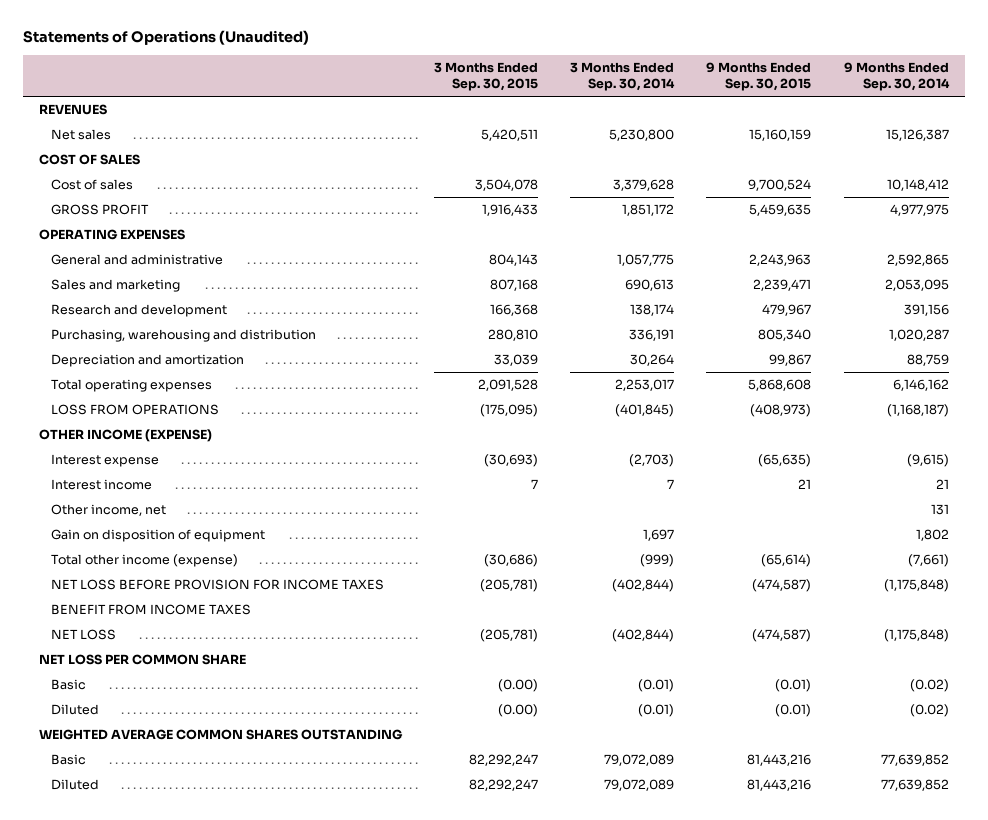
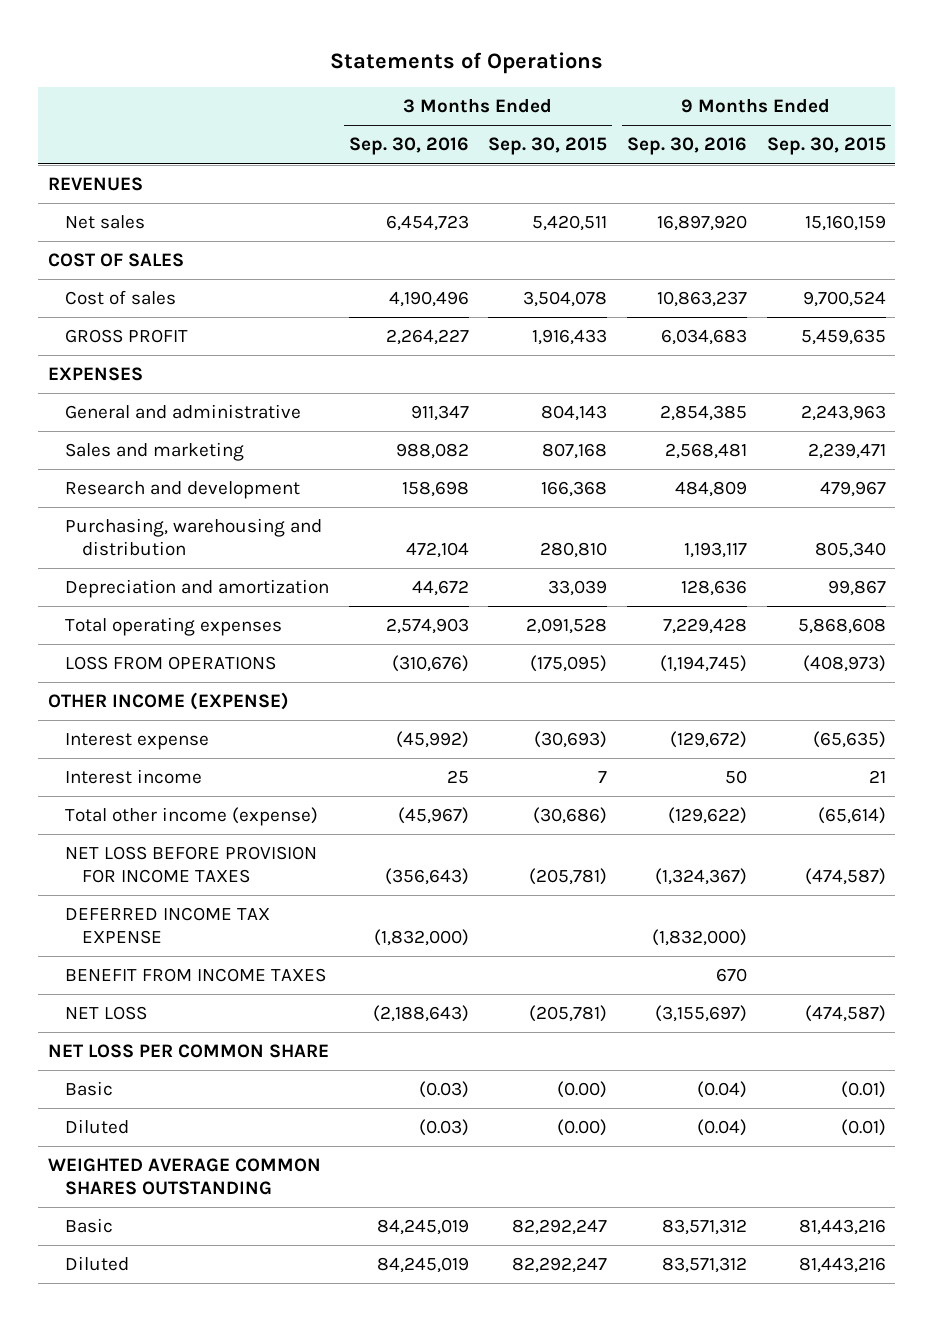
[22,30,309,46] Statements of Operations (Unaudited) -> [329,51,603,74] Statements of Operations
[570,62,676,91] 3 Months Ended Sep. 30, 2014 -> none
[843,62,950,91] 9 Months Ended Sep. 30, 2014 -> none
none -> [348,137,469,156] Sep. 30, 2016
none -> [627,137,748,156] Sep. 30, 2016
[38,229,185,241] OPERATING EXPENSES -> [47,367,143,382] EXPENSES
[51,504,167,517] Other income, net -> none
[51,529,266,543] Gain on disposition of equipment -> none
none -> [65,907,271,945] DEFERRED INCOME TAX EXPENSE

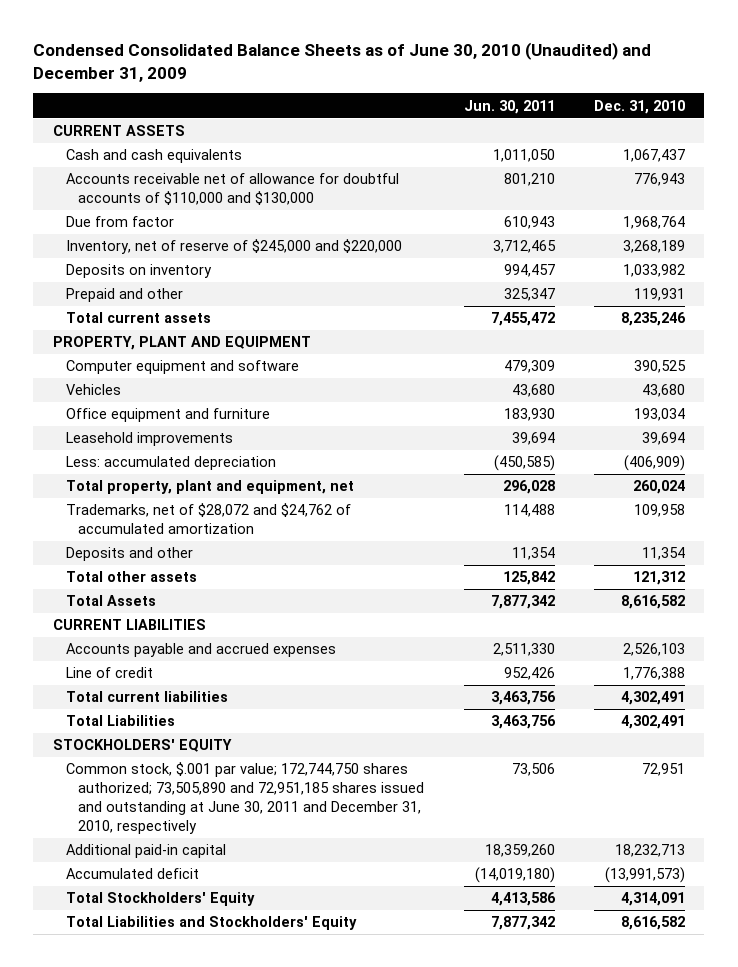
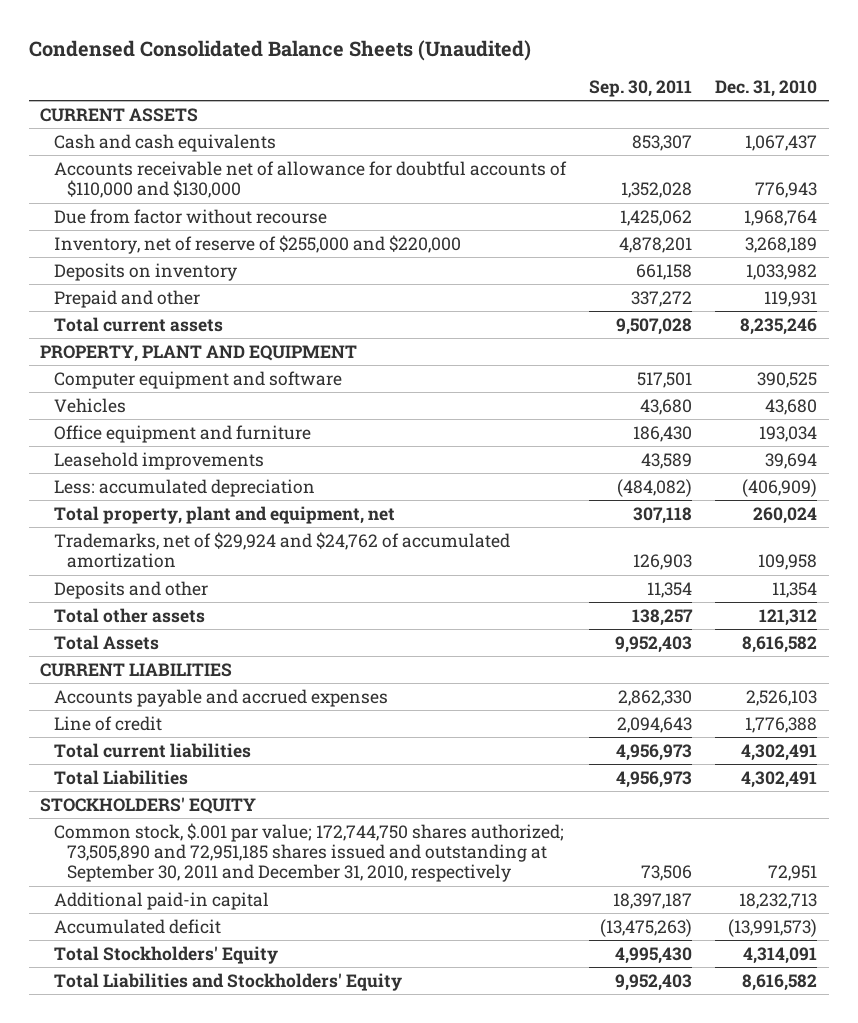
[33,42,652,82] Condensed Consolidated Balance Sheets as of June 30, 2010 (Unaudited) and December 31, 2009 -> [28,39,531,61] Condensed Consolidated Balance Sheets (Unaudited)
[463,99,555,114] Jun. 30, 2011 -> none
none -> [589,79,693,97] Sep. 30, 2011
[65,216,174,228] Due from factor -> [53,208,327,224] Due from factor without recourse
[65,239,402,255] Inventory, net of reserve of $245,000 and $220,000 -> [53,234,461,254] Inventory, net of reserve of $255,000 and $220,000
[65,503,351,535] Trademarks, net of $28,072 and $24,762 of accumulated amortization -> [53,531,510,569] Trademarks, net of $29,924 and $24,762 of accumulated amortization
[65,762,425,835] Common stock, $.001 par value; 172,744,750 shares authorized; 73,505,890 and 72,951,185 shares issued and outstanding at June 30, 2011 and December 31, 2010, respectively -> [53,822,564,883] Common stock, $.001 par value; 172,744,750 shares authorized; 73,505,890 and 72,951,185 shares issued and outstanding at September 30, 2011 and December 31, 2010, respectively

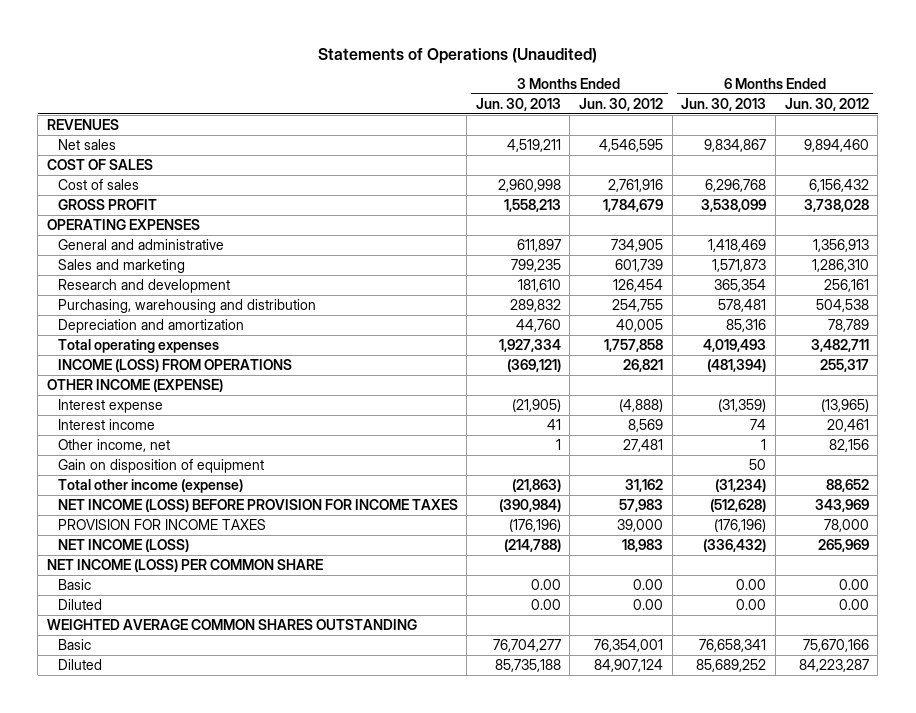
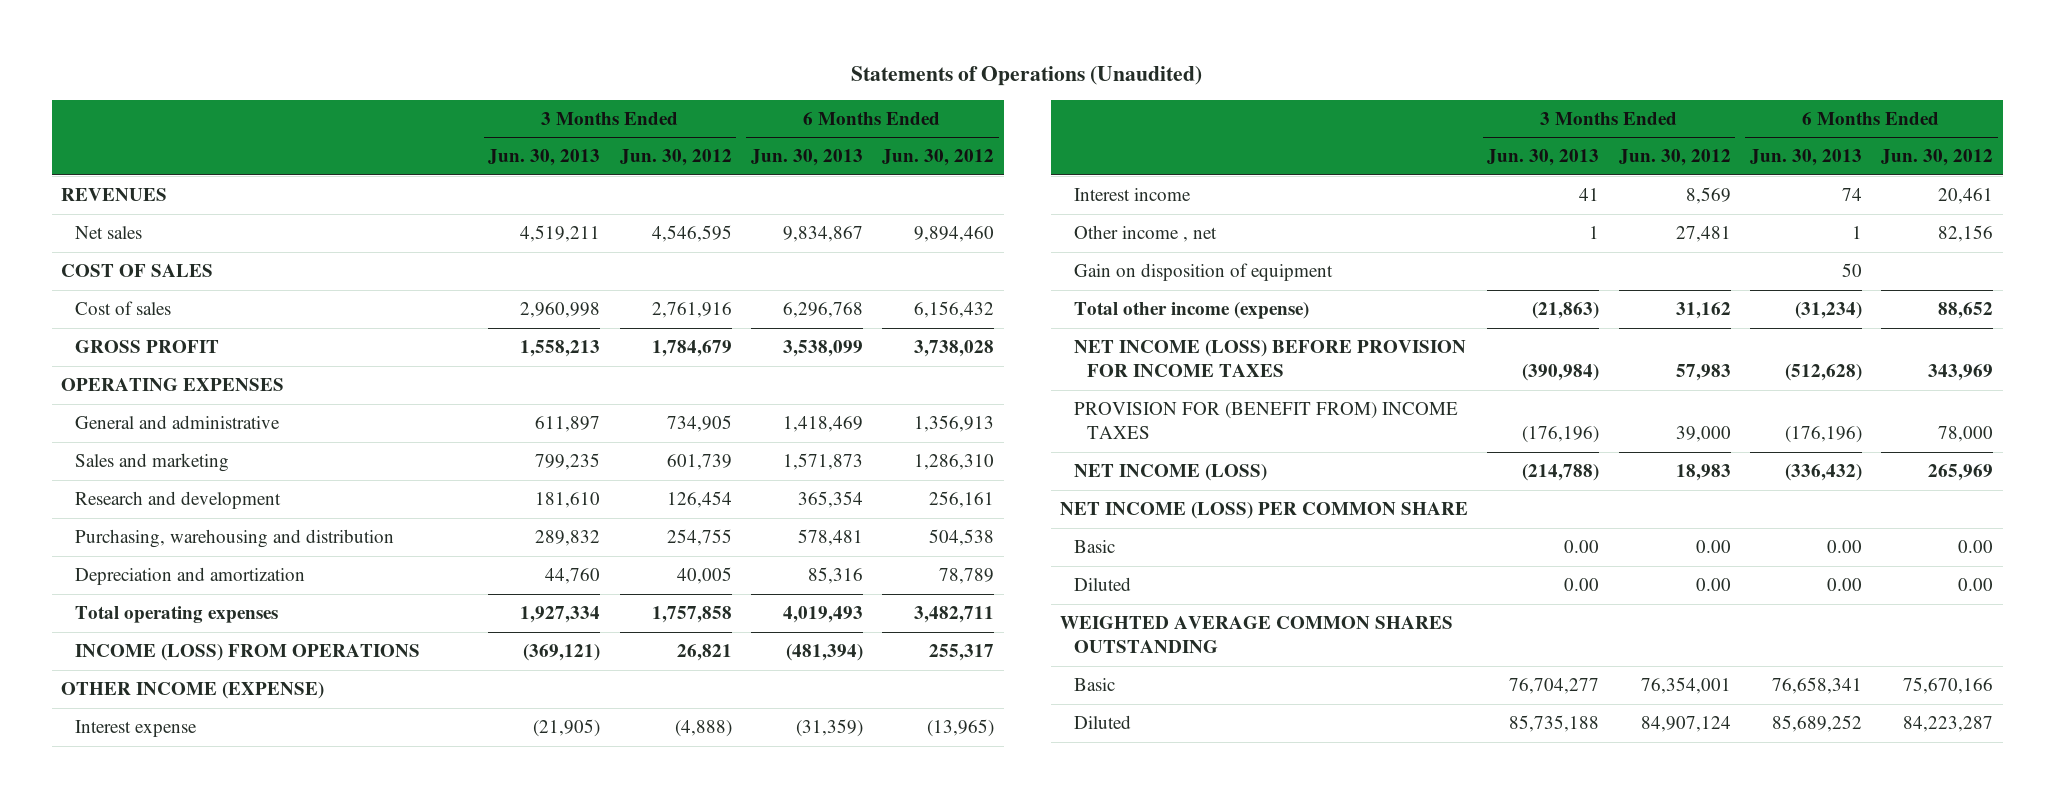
[57,439,170,453] Other income, net -> [1073,225,1217,243] Other income , net
[57,519,266,531] PROVISION FOR INCOME TAXES -> [1073,402,1458,440] PROVISION FOR (BENEFIT FROM) INCOME TAXES

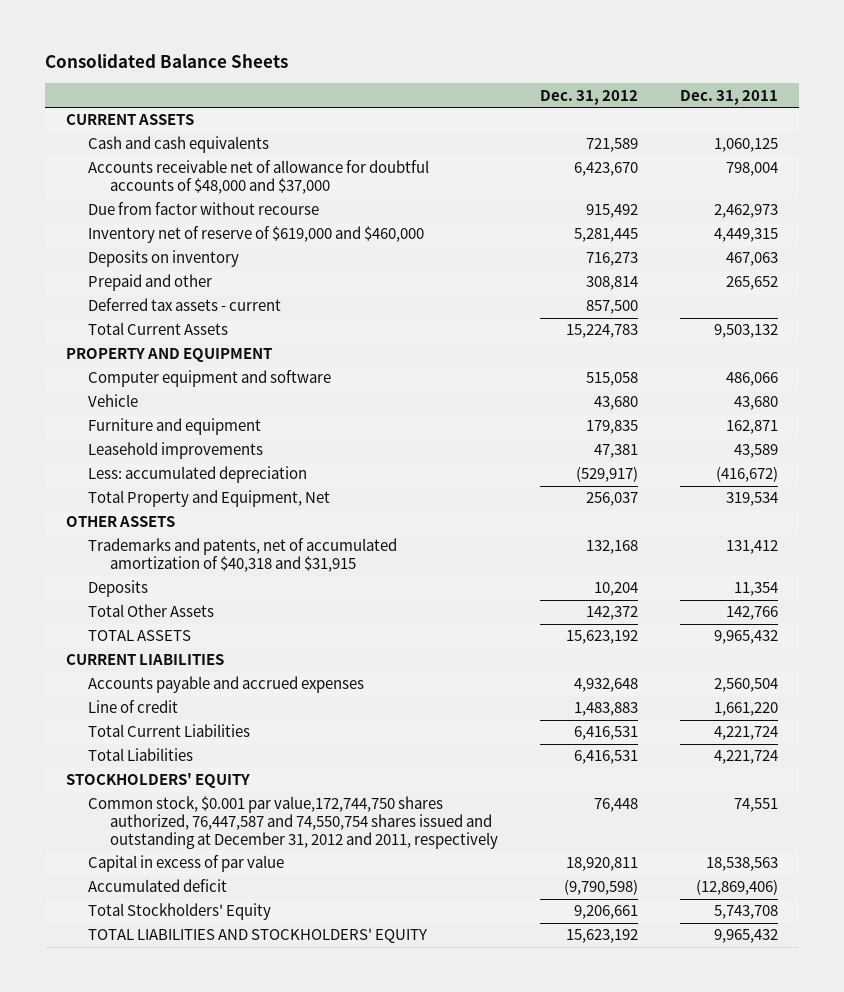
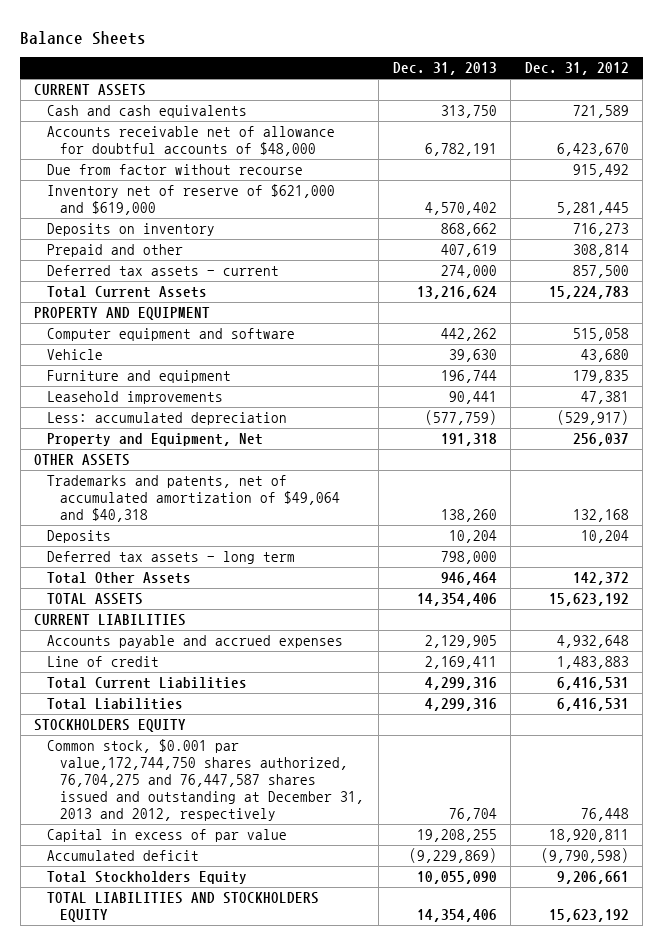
[45,54,289,69] Consolidated Balance Sheets -> [20,30,147,45] Balance Sheets
[679,89,778,105] Dec. 31, 2011 -> none
none -> [392,62,497,76] Dec. 31, 2013
[88,160,430,194] Accounts receivable net of allowance for doubtful accounts of $48,000 and $37,000 -> [47,126,336,157] Accounts receivable net of allowance for doubtful accounts of $48,000
[88,226,425,244] Inventory net of reserve of $619,000 and $460,000 -> [47,184,336,216] Inventory net of reserve of $621,000 and $619,000
[88,490,331,508] Total Property and Equipment, Net -> [47,433,264,447] Property and Equipment, Net
[88,538,398,572] Trademarks and patents, net of accumulated amortization of $40,318 and $31,915 -> [47,475,341,523] Trademarks and patents, net of accumulated amortization of $49,064 and $40,318
none -> [47,551,296,565] Deferred tax assets - long term
[66,773,251,789] STOCKHOLDERS' EQUITY -> [34,719,187,733] STOCKHOLDERS EQUITY
[88,796,499,849] Common stock, $0.001 par value,172,744,750 shares authorized, 76,447,587 and 74,550,754 shares issued and outstanding at December 31, 2012 and 2011, respectively -> [47,739,365,821] Common stock, $0.001 par value,172,744,750 shares authorized, 76,704,275 and 76,447,587 shares issued and outstanding at December 31, 2013 and 2012, respectively
[88,903,272,921] Total Stockholders' Equity -> [47,871,248,885] Total Stockholders Equity
[88,928,428,944] TOTAL LIABILITIES AND STOCKHOLDERS' EQUITY -> [47,892,320,923] TOTAL LIABILITIES AND STOCKHOLDERS EQUITY

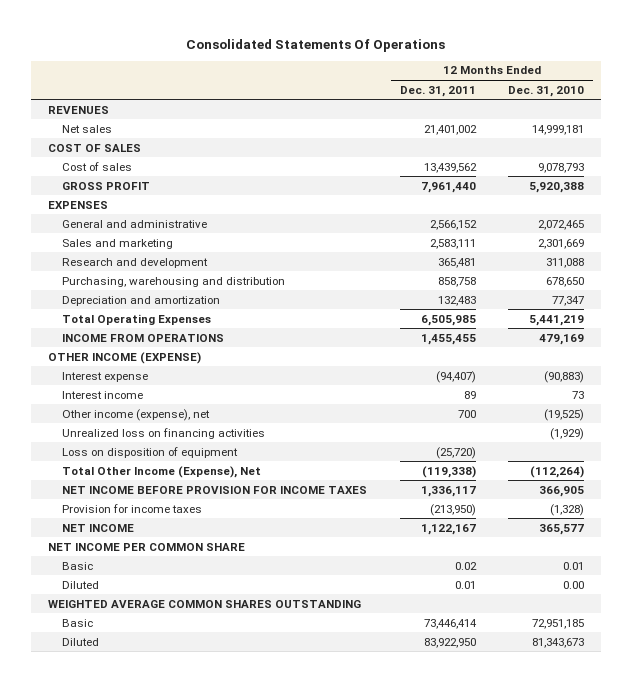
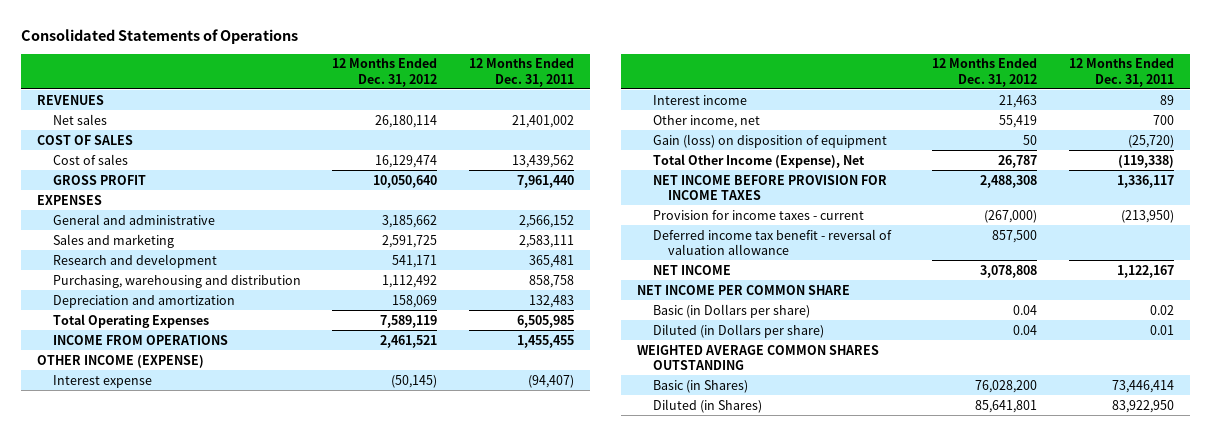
[185,39,445,53] Consolidated Statements Of Operations -> [21,28,299,44] Consolidated Statements of Operations
[508,85,585,97] Dec. 31, 2010 -> none
none -> [332,58,438,87] 12 Months Ended Dec. 31, 2012
[61,427,265,439] Unrealized loss on financing activities -> none
[61,408,210,421] Other income (expense), net -> [652,114,760,128] Other income, net
[61,446,238,458] Loss on disposition of equipment -> [652,133,887,148] Gain (loss) on disposition of equipment
[61,503,202,513] Provision for income taxes -> [652,209,864,220] Provision for income taxes - current
none -> [652,228,892,255] Deferred income tax benefit - reversal of valuation allowance
[61,561,93,570] Basic -> [652,303,810,318] Basic (in Dollars per share)
[61,580,99,589] Diluted -> [652,323,824,338] Diluted (in Dollars per share)
[61,618,93,627] Basic -> [652,379,748,393] Basic (in Shares)
[61,637,99,646] Diluted -> [652,398,762,413] Diluted (in Shares)

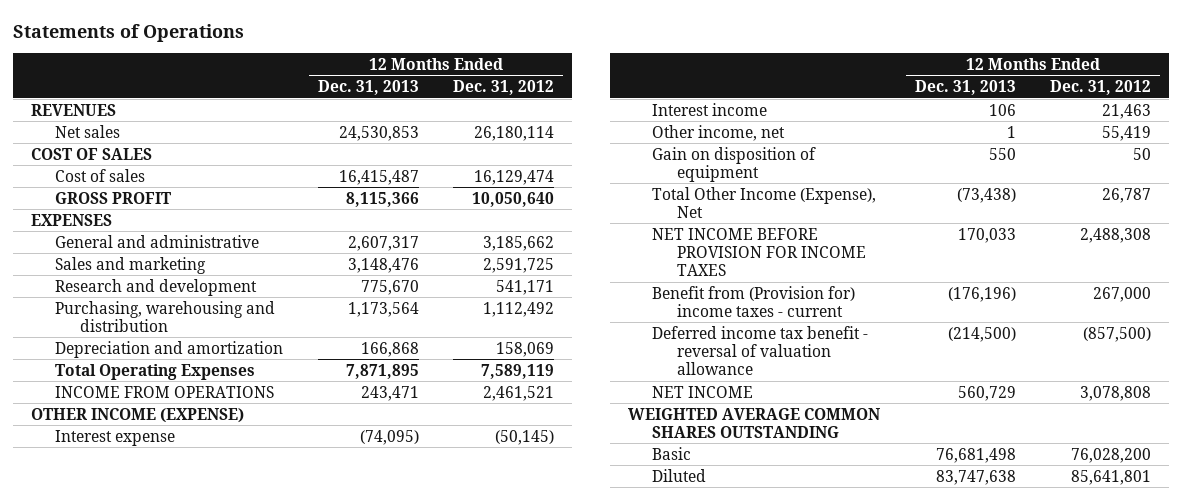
[21,28,299,44] Consolidated Statements of Operations -> [13,23,245,42] Statements of Operations
[468,58,574,87] 12 Months Ended Dec. 31, 2011 -> none
none -> [317,80,419,96] Dec. 31, 2013
[652,133,887,148] Gain (loss) on disposition of equipment -> [652,146,817,182] Gain on disposition of equipment
[652,209,864,220] Provision for income taxes - current -> [652,285,856,317] Benefit from (Provision for) income taxes - current
[984,209,1038,223] (267,000) -> [1093,286,1152,302] 267,000
[992,229,1038,243] 857,500 -> [1083,326,1152,342] (857,500)
[637,284,851,295] NET INCOME PER COMMON SHARE -> none
[652,303,810,318] Basic (in Dollars per share) -> none
[652,323,824,338] Diluted (in Dollars per share) -> none
[652,379,748,393] Basic (in Shares) -> [652,446,692,460] Basic
[652,398,762,413] Diluted (in Shares) -> [652,468,707,482] Diluted

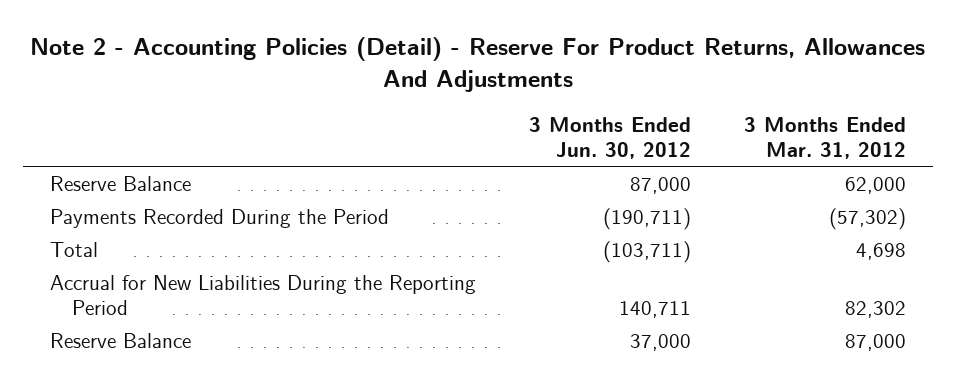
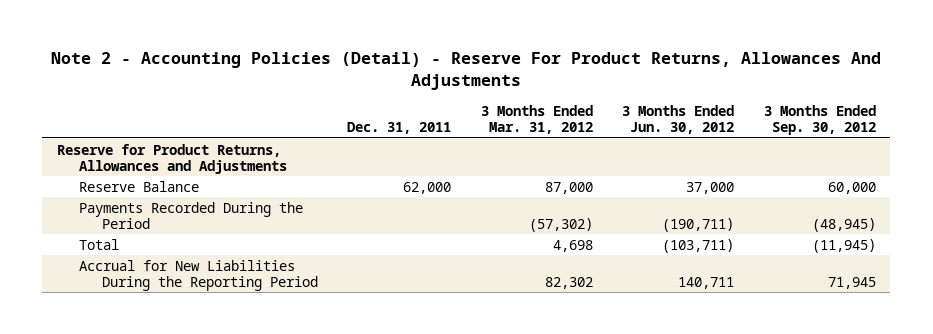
none -> [347,122,452,135] Dec. 31, 2011
none -> [763,104,876,136] 3 Months Ended Sep. 30, 2012
[49,175,191,191] Reserve Balance -> none
none -> [56,143,288,174] Reserve for Product Returns, Allowances and Adjustments
[49,332,191,348] Reserve Balance -> [79,180,200,192] Reserve Balance

